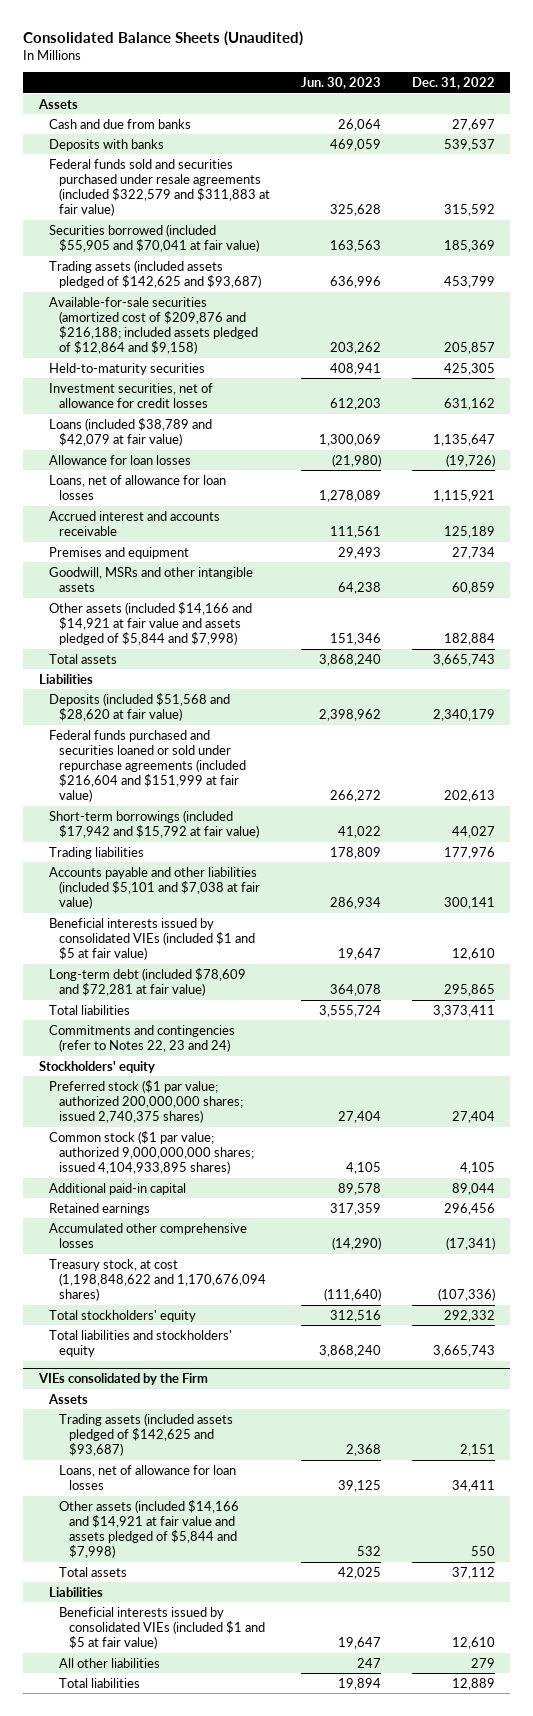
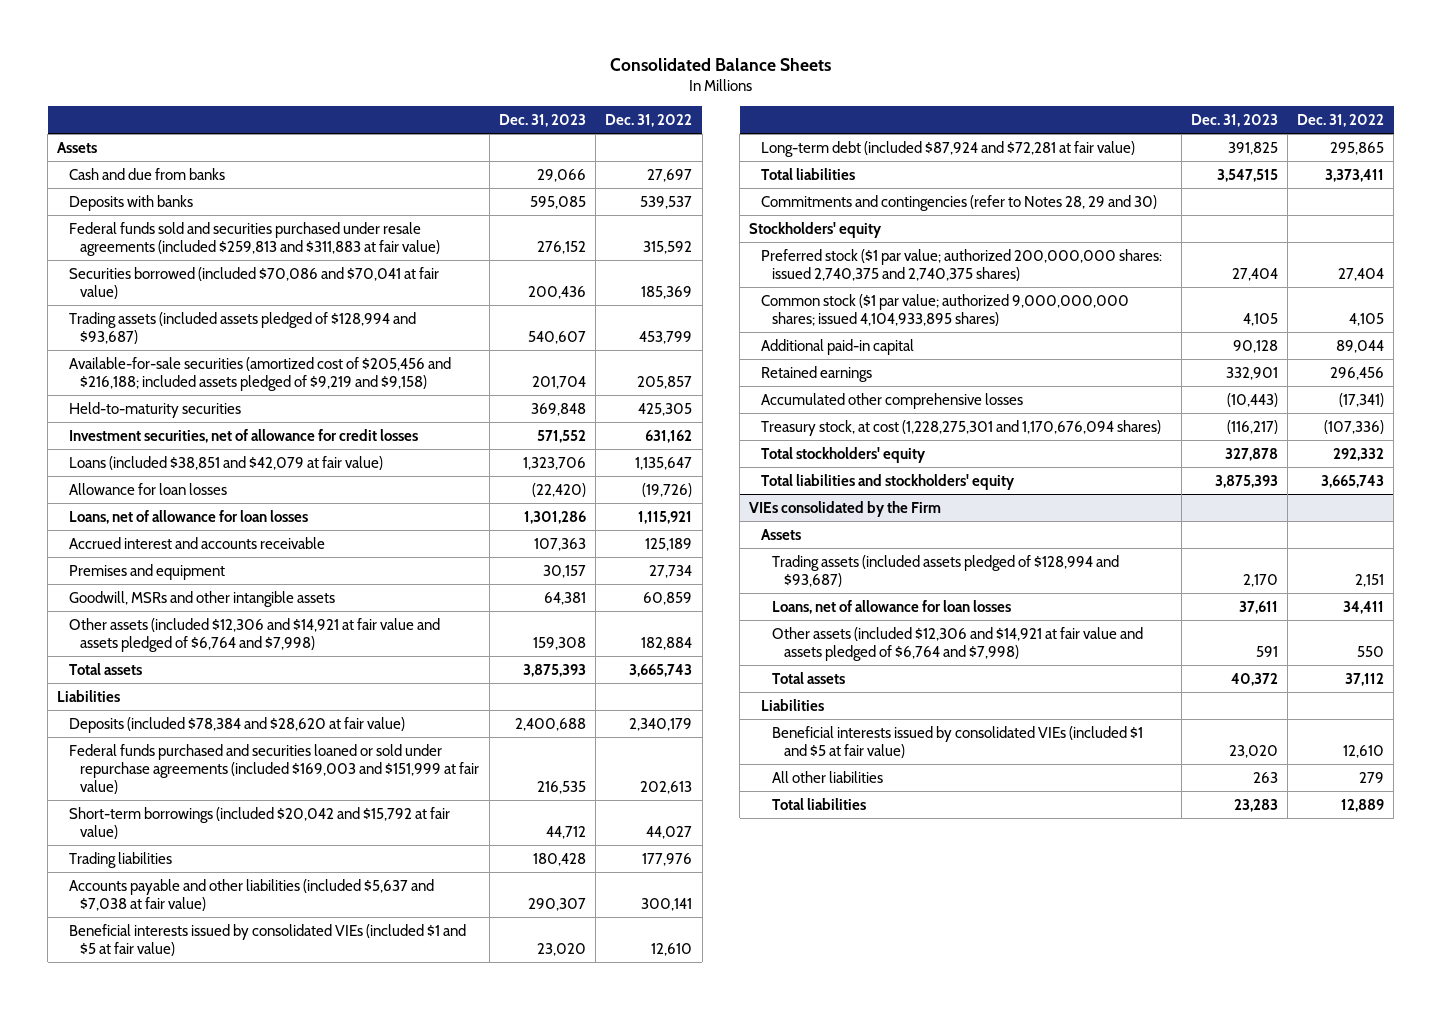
[23,30,304,46] Consolidated Balance Sheets (Unaudited) -> [609,58,831,72] Consolidated Balance Sheets
[300,77,381,90] Jun. 30, 2023 -> none
none -> [498,113,586,127] Dec. 31, 2023
[48,158,270,217] Federal funds sold and securities purchased under resale agreements (included $322,579 and $311,883 at fair value) -> [68,221,441,256] Federal funds sold and securities purchased under resale agreements (included $259,813 and $311,883 at fair value)
[48,223,259,252] Securities borrowed (included $55,905 and $70,041 at fair value) -> [68,266,439,299] Securities borrowed (included $70,086 and $70,041 at fair value)
[48,259,261,288] Trading assets (included assets pledged of $142,625 and $93,687) -> [68,311,416,344] Trading assets (included assets pledged of $128,994 and $93,687)
[48,296,258,355] Available-for-sale securities (amortized cost of $209,876 and $216,188; included assets pledged of $12,864 and $9,158) -> [68,356,451,391] Available-for-sale securities (amortized cost of $205,456 and $216,188; included assets pledged of $9,219 and $9,158)
[48,417,212,446] Loans (included $38,789 and $42,079 at fair value) -> [68,455,383,470] Loans (included $38,851 and $42,079 at fair value)
[48,601,252,645] Other assets (included $14,166 and $14,921 at fair value and assets pledged of $5,844 and $7,998) -> [68,617,440,652] Other assets (included $12,306 and $14,921 at fair value and assets pledged of $6,764 and $7,998)
[48,692,230,721] Deposits (included $51,568 and $28,620 at fair value) -> [68,716,405,733] Deposits (included $78,384 and $28,620 at fair value)
[48,729,246,803] Federal funds purchased and securities loaned or sold under repurchase agreements (included $216,604 and $151,999 at fair value) -> [68,743,480,795] Federal funds purchased and securities loaned or sold under repurchase agreements (included $169,003 and $151,999 at fair value)
[48,809,259,838] Short-term borrowings (included $17,942 and $15,792 at fair value) -> [68,806,450,839] Short-term borrowings (included $20,042 and $15,792 at fair value)
[48,866,260,909] Accounts payable and other liabilities (included $5,101 and $7,038 at fair value) -> [68,878,434,911] Accounts payable and other liabilities (included $5,637 and $7,038 at fair value)
[48,967,246,996] Long-term debt (included $78,609 and $72,281 at fair value) -> [760,140,1135,157] Long-term debt (included $87,924 and $72,281 at fair value)
[48,1024,235,1052] Commitments and contingencies (refer to Notes 22, 23 and 24) -> [760,194,1157,211] Commitments and contingencies (refer to Notes 28, 29 and 30)
[48,1079,243,1123] Preferred stock ($1 par value; authorized 200,000,000 shares; issued 2,740,375 shares) -> [760,248,1162,281] Preferred stock ($1 par value; authorized 200,000,000 shares: issued 2,740,375 and 2,740,375 shares)
[48,1258,266,1301] Treasury stock, at cost (1,198,848,622 and 1,170,676,094 shares) -> [760,419,1161,436] Treasury stock, at cost (1,228,275,301 and 1,170,676,094 shares)
[58,1412,233,1456] Trading assets (included assets pledged of $142,625 and $93,687) -> [772,554,1120,587] Trading assets (included assets pledged of $128,994 and $93,687)
[58,1499,239,1559] Other assets (included $14,166 and $14,921 at fair value and assets pledged of $5,844 and $7,998) -> [772,626,1144,661] Other assets (included $12,306 and $14,921 at fair value and assets pledged of $6,764 and $7,998)

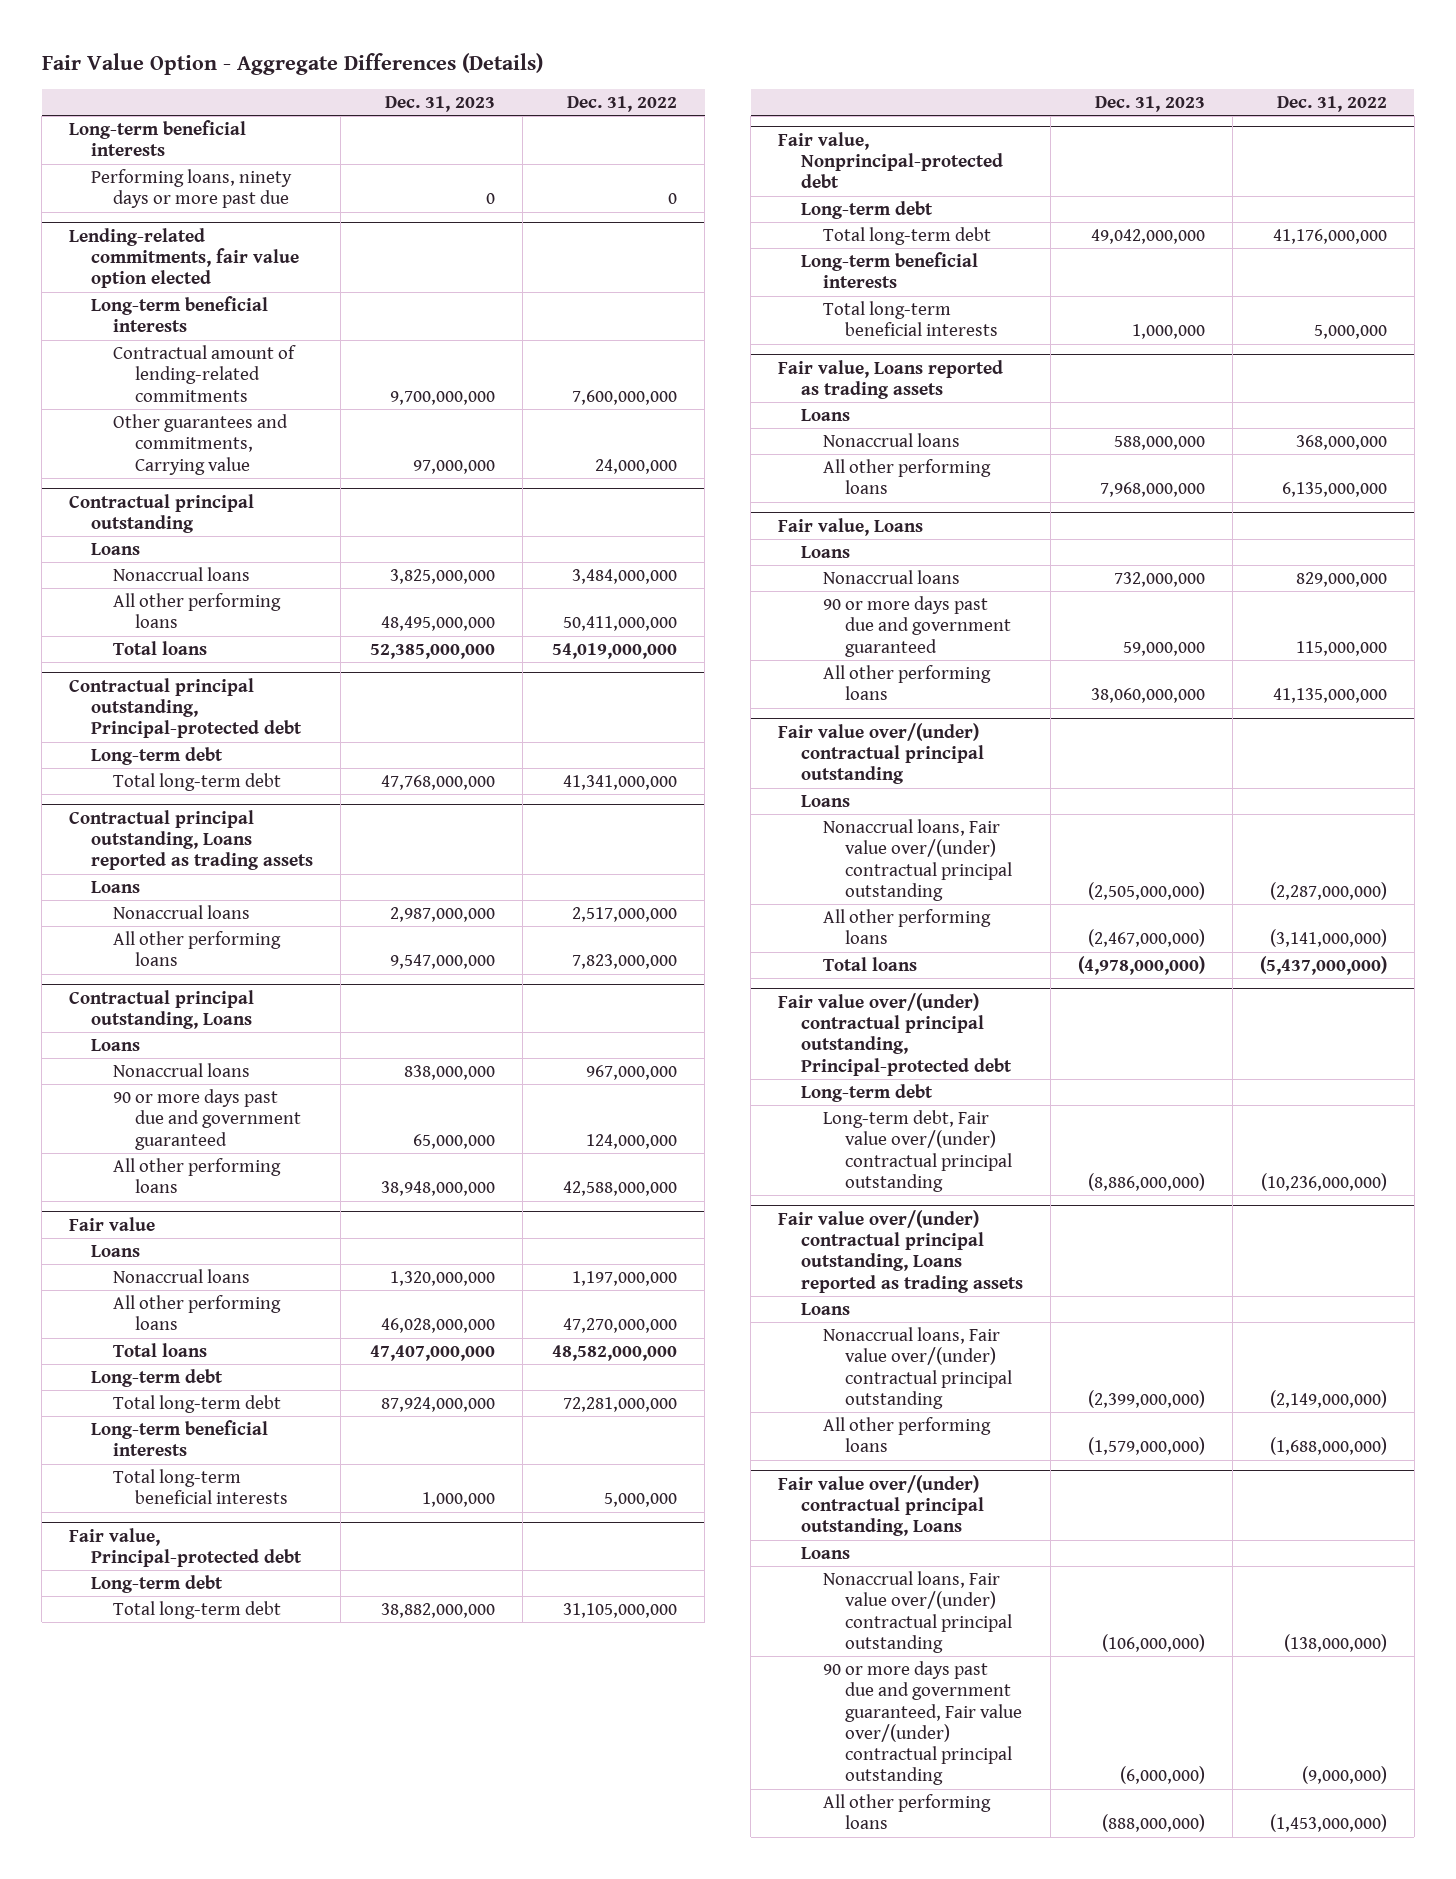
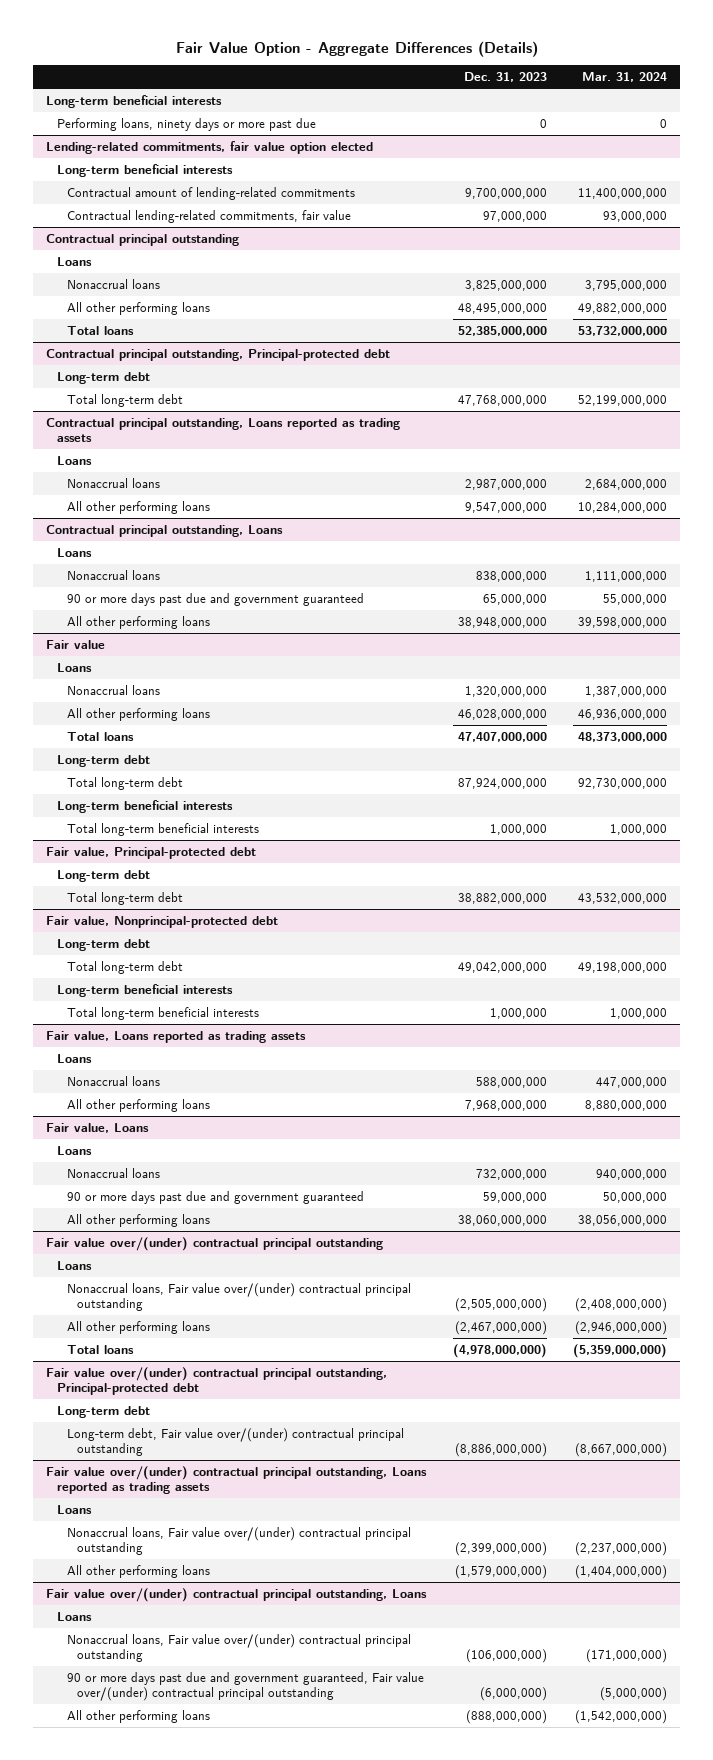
[567,95,678,112] Dec. 31, 2022 -> none
none -> [581,72,667,83] Mar. 31, 2024
[113,413,289,475] Other guarantees and commitments, Carrying value -> [67,209,352,223] Contractual lending-related commitments, fair value

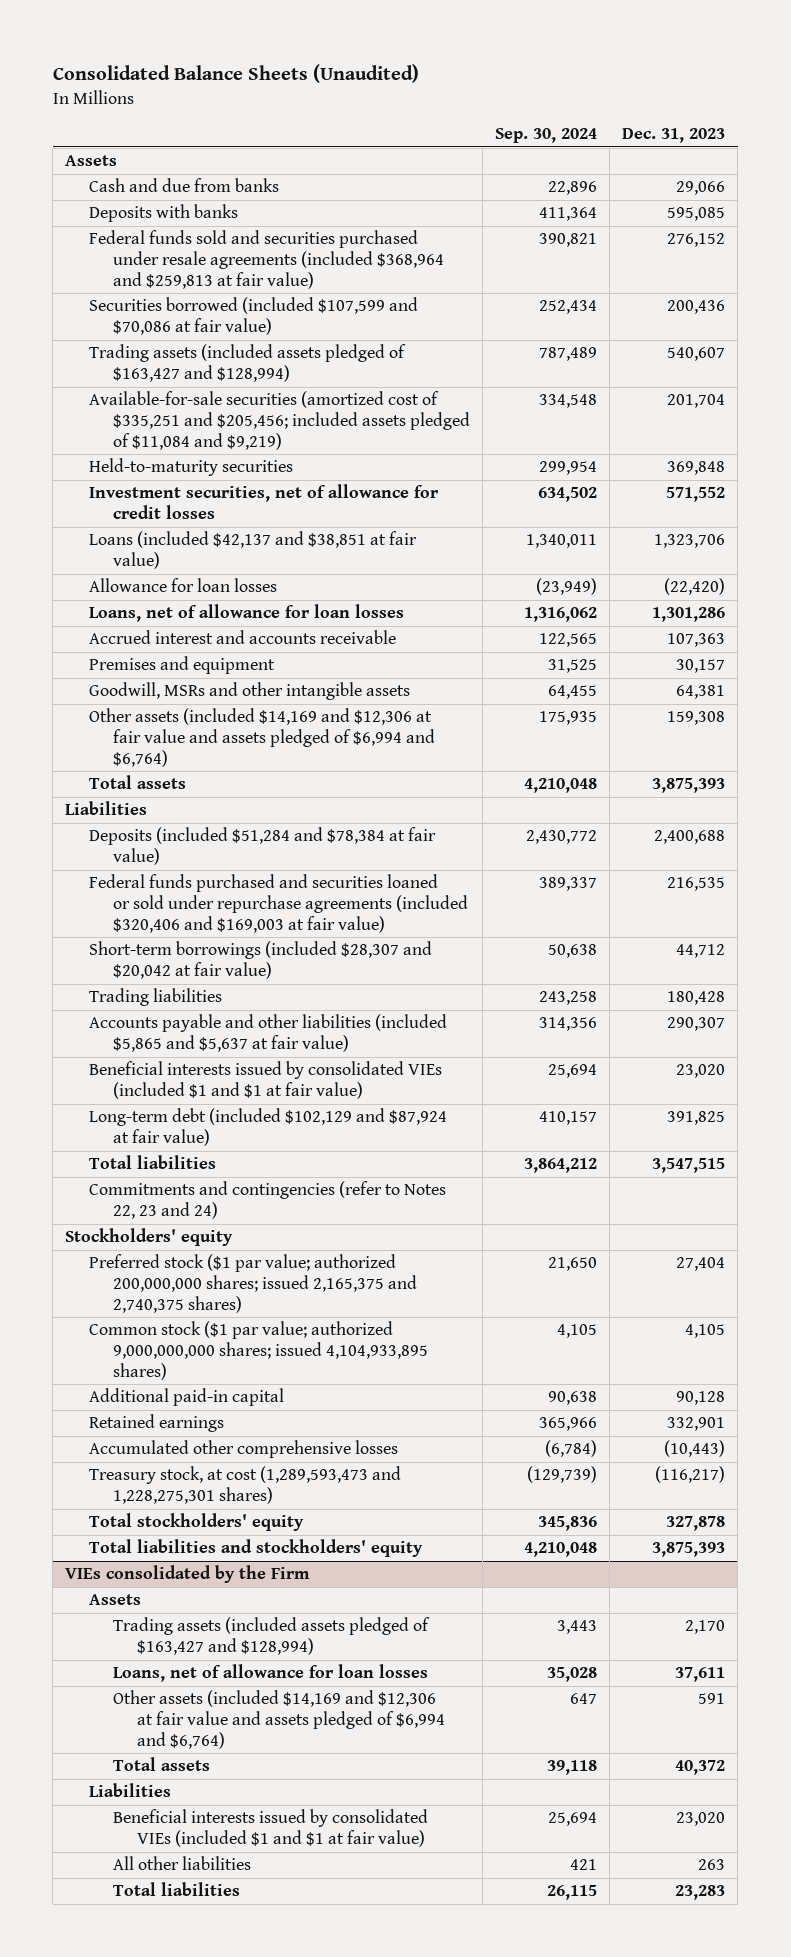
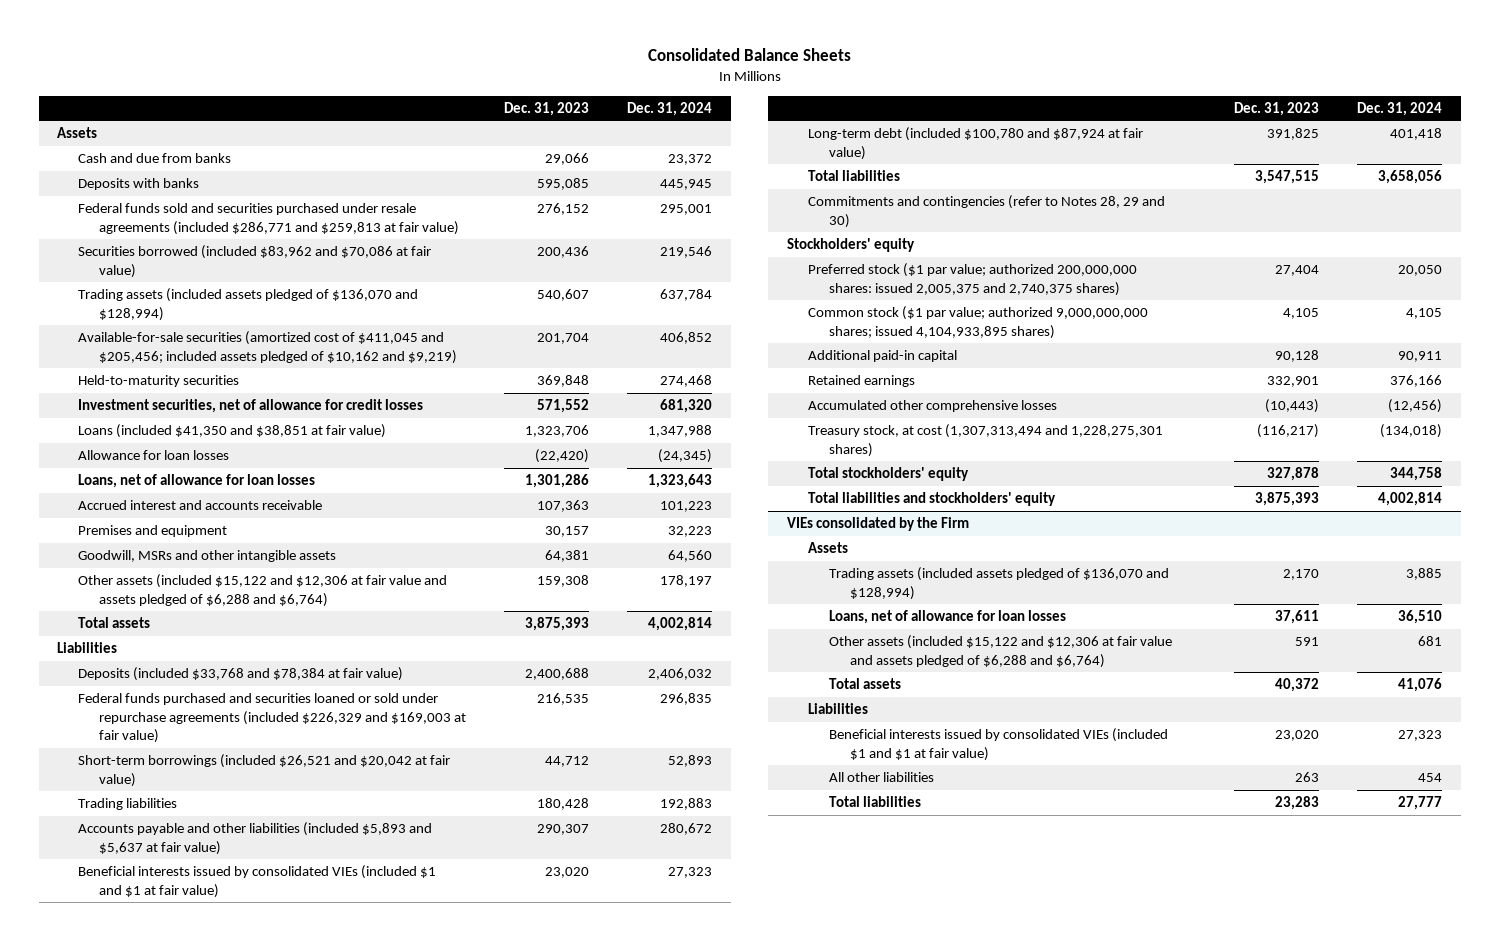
[52,63,419,83] Consolidated Balance Sheets (Unaudited) -> [647,48,851,62] Consolidated Balance Sheets
[495,128,598,144] Sep. 30, 2024 -> none
none -> [627,101,713,116] Dec. 31, 2024
[89,230,444,290] Federal funds sold and securities purchased under resale agreements (included $368,964 and $259,813 at fair value) -> [78,203,460,235] Federal funds sold and securities purchased under resale agreements (included $286,771 and $259,813 at fair value)
[89,297,419,336] Securities borrowed (included $107,599 and $70,086 at fair value) -> [78,245,432,278] Securities borrowed (included $83,962 and $70,086 at fair value)
[89,344,407,383] Trading assets (included assets pledged of $163,427 and $128,994) -> [78,288,419,321] Trading assets (included assets pledged of $136,070 and $128,994)
[89,391,470,451] Available-for-sale securities (amortized cost of $335,251 and $205,456; included assets pledged of $11,084 and $9,219) -> [78,331,458,364] Available-for-sale securities (amortized cost of $411,045 and $205,456; included assets pledged of $10,162 and $9,219)
[89,531,418,570] Loans (included $42,137 and $38,851 at fair value) -> [78,424,387,439] Loans (included $41,350 and $38,851 at fair value)
[89,708,435,768] Other assets (included $14,169 and $12,306 at fair value and assets pledged of $6,994 and $6,764) -> [78,574,448,607] Other assets (included $15,122 and $12,306 at fair value and assets pledged of $6,288 and $6,764)
[89,827,437,866] Deposits (included $51,284 and $78,384 at fair value) -> [78,667,404,682] Deposits (included $33,768 and $78,384 at fair value)
[89,874,468,934] Federal funds purchased and securities loaned or sold under repurchase agreements (included $320,406 and $169,003 at fair value) -> [78,693,467,743] Federal funds purchased and securities loaned or sold under repurchase agreements (included $226,329 and $169,003 at fair value)
[89,941,433,980] Short-term borrowings (included $28,307 and $20,042 at fair value) -> [78,754,451,787] Short-term borrowings (included $26,521 and $20,042 at fair value)
[89,1014,448,1053] Accounts payable and other liabilities (included $5,865 and $5,637 at fair value) -> [78,822,433,855] Accounts payable and other liabilities (included $5,893 and $5,637 at fair value)
[89,1108,448,1147] Long-term debt (included $102,129 and $87,924 at fair value) -> [807,127,1143,160] Long-term debt (included $100,780 and $87,924 at fair value)
[89,1181,447,1220] Commitments and contingencies (refer to Notes 22, 23 and 24) -> [807,195,1165,228] Commitments and contingencies (refer to Notes 28, 29 and 30)
[89,1254,417,1314] Preferred stock ($1 par value; authorized 200,000,000 shares; issued 2,165,375 and 2,740,375 shares) -> [807,263,1137,296] Preferred stock ($1 par value; authorized 200,000,000 shares: issued 2,005,375 and 2,740,375 shares)
[89,1466,402,1505] Treasury stock, at cost (1,289,593,473 and 1,228,275,301 shares) -> [807,424,1163,457] Treasury stock, at cost (1,307,313,494 and 1,228,275,301 shares)
[112,1617,430,1656] Trading assets (included assets pledged of $163,427 and $128,994) -> [828,567,1169,600] Trading assets (included assets pledged of $136,070 and $128,994)
[112,1690,445,1750] Other assets (included $14,169 and $12,306 at fair value and assets pledged of $6,994 and $6,764) -> [828,635,1172,668] Other assets (included $15,122 and $12,306 at fair value and assets pledged of $6,288 and $6,764)

